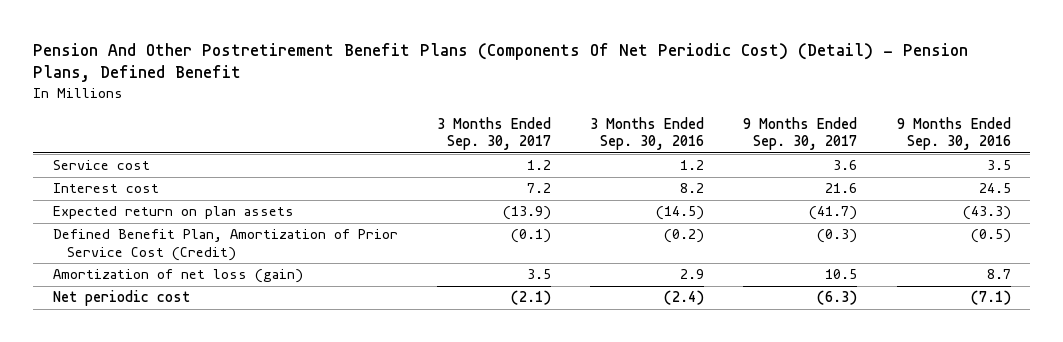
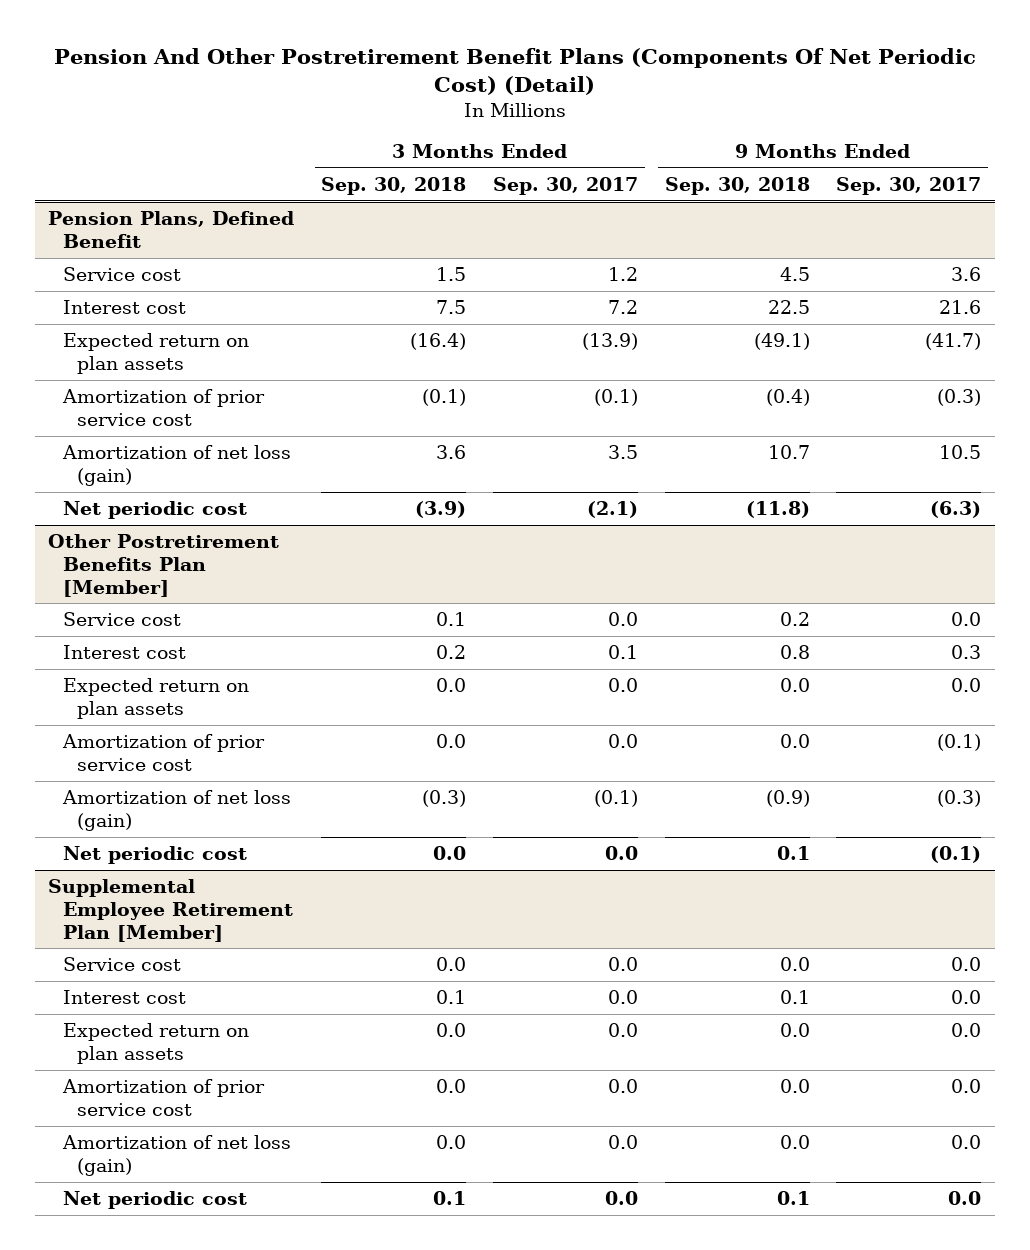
[33,42,969,83] Pension And Other Postretirement Benefit Plans (Components Of Net Periodic Cost) (Detail) - Pension Plans, Defined Benefit -> [53,47,976,95] Pension And Other Postretirement Benefit Plans (Components Of Net Periodic Cost) (Detail)
[590,117,705,151] 3 Months Ended Sep. 30, 2016 -> none
[896,117,1011,151] 9 Months Ended Sep. 30, 2016 -> none
none -> [321,176,467,195] Sep. 30, 2018
none -> [664,176,810,195] Sep. 30, 2018
none -> [48,211,295,248] Pension Plans, Defined Benefit
[52,229,398,261] Defined Benefit Plan, Amortization of Prior Service Cost (Credit) -> [61,389,265,426] Amortization of prior service cost
none -> [48,534,280,597] Other Postretirement Benefits Plan [Member]
none -> [62,612,181,627] Service cost
none -> [62,645,186,660] Interest cost
none -> [62,678,249,719] Expected return on plan assets
none -> [61,734,265,771] Amortization of prior service cost
none -> [61,790,291,831] Amortization of net loss (gain)
none -> [62,846,247,865] Net periodic cost
none -> [48,879,293,942] Supplemental Employee Retirement Plan [Member]
none -> [62,957,181,972] Service cost
none -> [62,990,186,1005] Interest cost
none -> [62,1023,249,1064] Expected return on plan assets
none -> [61,1079,265,1116] Amortization of prior service cost
none -> [61,1135,291,1176] Amortization of net loss (gain)
none -> [62,1191,247,1210] Net periodic cost

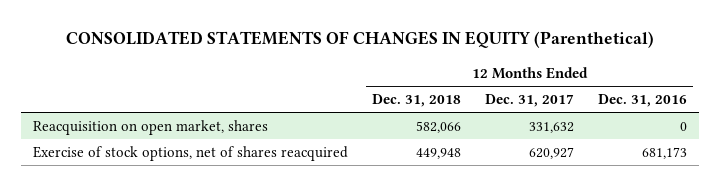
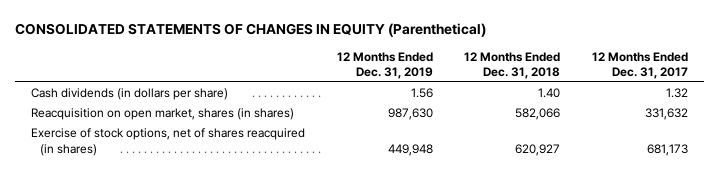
[598,94,688,108] Dec. 31, 2016 -> none
none -> [336,51,433,79] 12 Months Ended Dec. 31, 2019
none -> [30,88,228,101] Cash dividends (in dollars per share)
[32,120,268,136] Reacquisition on open market, shares -> [30,108,294,121] Reacquisition on open market, shares (in shares)
[32,146,348,162] Exercise of stock options, net of shares reacquired -> [30,128,305,156] Exercise of stock options, net of shares reacquired (in shares)
[415,148,461,160] 449,948 -> [515,143,561,156] 620,927
[529,147,575,160] 620,927 -> [647,143,689,156] 681,173

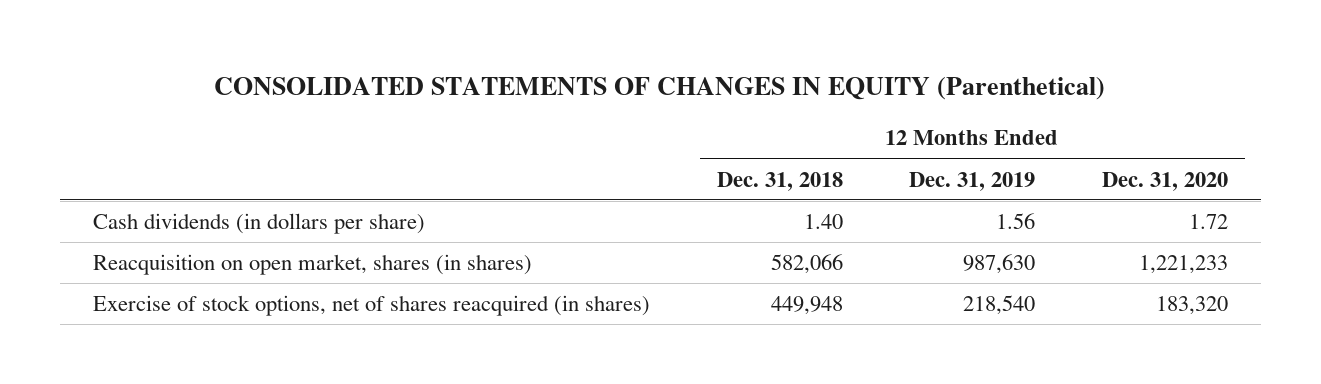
[592,51,689,79] 12 Months Ended Dec. 31, 2017 -> none
none -> [1102,171,1229,191] Dec. 31, 2020
[387,143,433,156] 449,948 -> [963,295,1036,316] 218,540
[515,143,561,156] 620,927 -> [770,296,843,316] 449,948

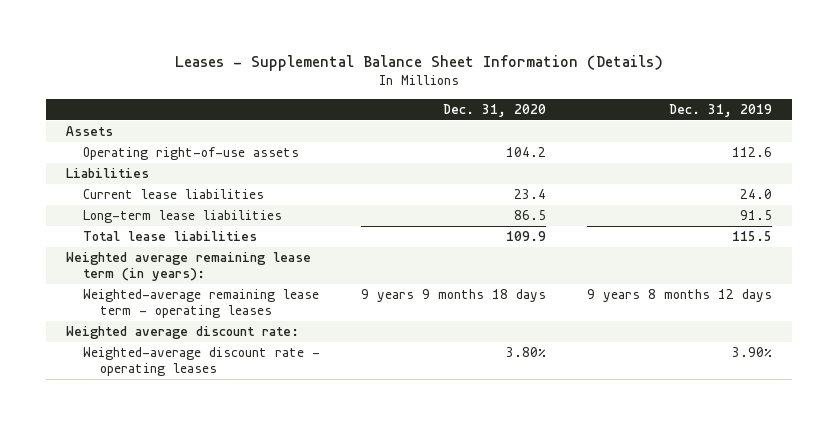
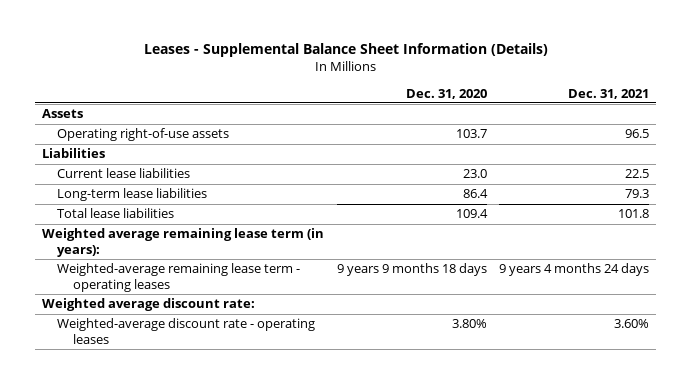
[668,104,772,118] Dec. 31, 2019 -> none
none -> [568,88,650,99] Dec. 31, 2021
[505,147,546,158] 104.2 -> [455,129,487,139] 103.7
[513,189,546,200] 23.4 -> [462,169,487,179] 23.0
[513,210,546,221] 86.5 -> [462,189,488,199] 86.4
[505,231,546,242] 109.9 -> [455,209,488,219] 109.4

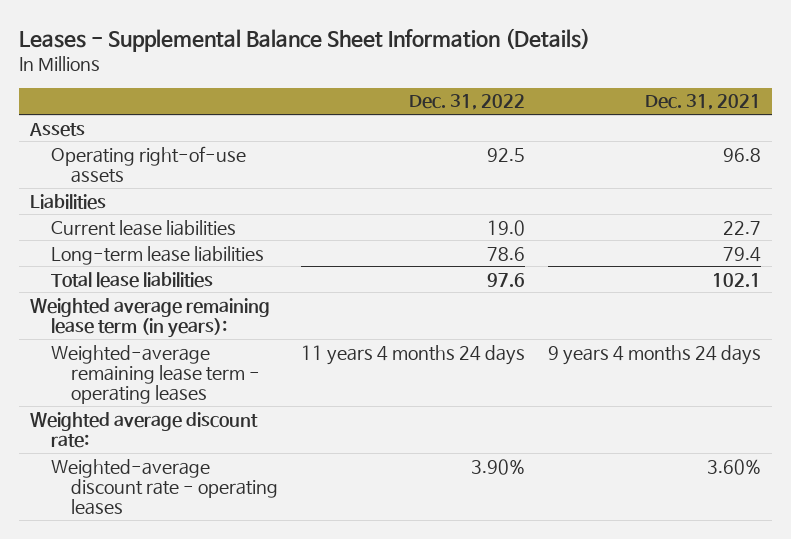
[405,88,487,99] Dec. 31, 2020 -> none
none -> [408,94,525,111] Dec. 31, 2022
[625,129,650,139] 96.5 -> [722,147,761,162] 96.8
[625,169,650,179] 22.5 -> [722,220,761,235] 22.7
[625,189,650,199] 79.3 -> [722,246,761,262] 79.4
[618,209,650,219] 101.8 -> [711,272,761,287] 102.1

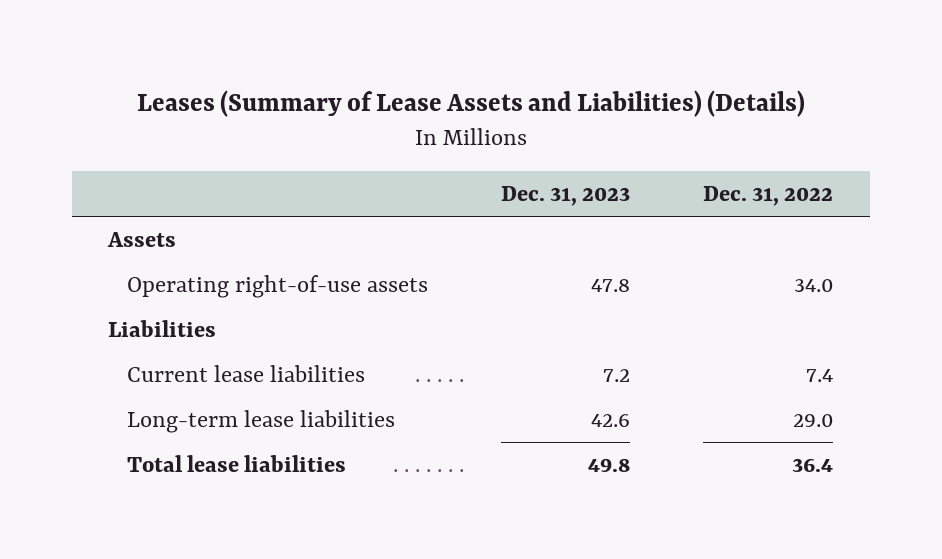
[18,28,590,53] Leases - Supplemental Balance Sheet Information (Details) -> [136,89,805,117] Leases (Summary of Lease Assets and Liabilities) (Details)
[644,94,761,111] Dec. 31, 2021 -> none
none -> [501,185,631,206] Dec. 31, 2023
[486,147,525,162] 92.5 -> [794,278,834,292] 34.0
[30,297,271,338] Weighted average remaining lease term (in years): -> none
[50,344,260,405] Weighted-average remaining lease term - operating leases -> none
[30,411,259,448] Weighted average discount rate: -> none
[50,458,278,516] Weighted-average discount rate - operating leases -> none
[486,219,525,236] 19.0 -> [806,368,834,382] 7.4
[486,246,525,261] 78.6 -> [793,413,834,427] 29.0
[486,272,525,287] 97.6 -> [792,457,834,472] 36.4

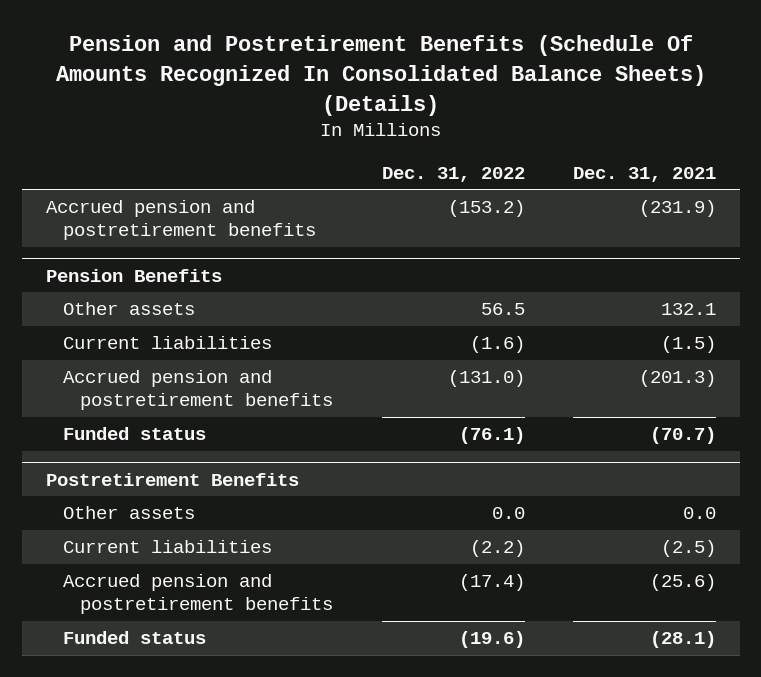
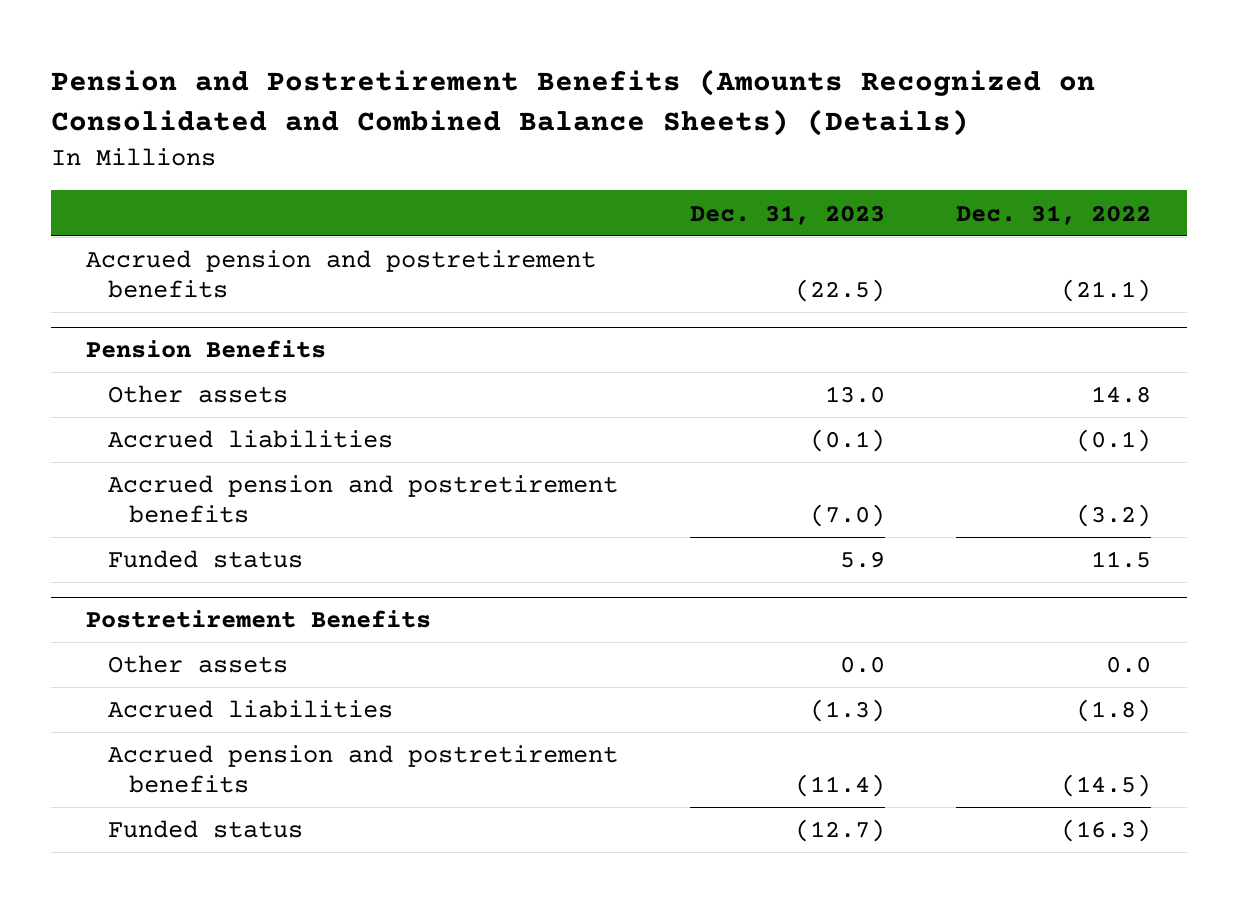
[55,35,706,116] Pension and Postretirement Benefits (Schedule Of Amounts Recognized In Consolidated Balance Sheets) (Details) -> [50,69,1095,137] Pension and Postretirement Benefits (Amounts Recognized on Consolidated and Combined Balance Sheets) (Details)
[572,166,716,182] Dec. 31, 2021 -> none
none -> [689,204,885,225] Dec. 31, 2023
[447,200,525,218] (153.2) -> [1061,279,1152,303] (21.1)
[480,303,525,316] 56.5 -> [1091,386,1152,404] 14.8
[63,336,273,350] Current liabilities -> [107,430,393,449] Accrued liabilities
[469,336,525,354] (1.6) -> [1076,429,1152,453] (0.1)
[447,370,525,388] (131.0) -> [1076,504,1152,528] (3.2)
[458,427,525,445] (76.1) -> [1091,551,1152,569] 11.5
[63,540,273,554] Current liabilities -> [107,700,393,719] Accrued liabilities
[469,540,525,558] (2.2) -> [1076,699,1152,723] (1.8)
[458,574,525,592] (17.4) -> [1061,774,1152,798] (14.5)
[458,631,525,649] (19.6) -> [1061,819,1152,843] (16.3)

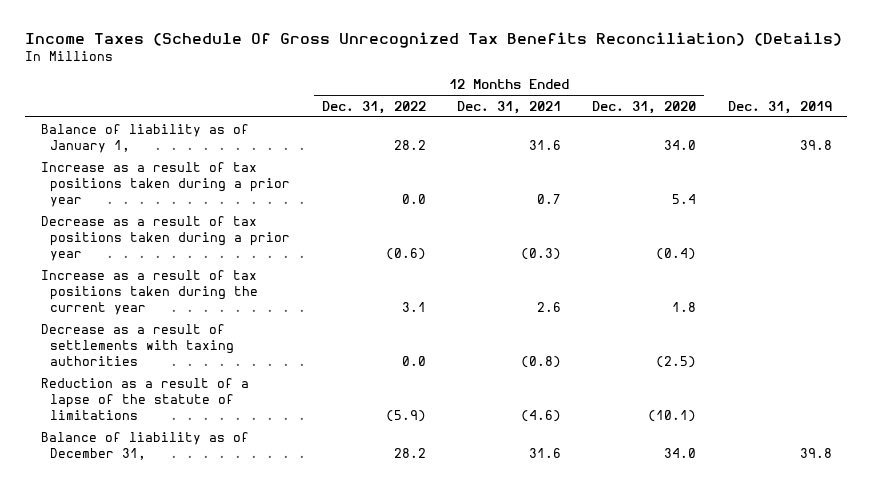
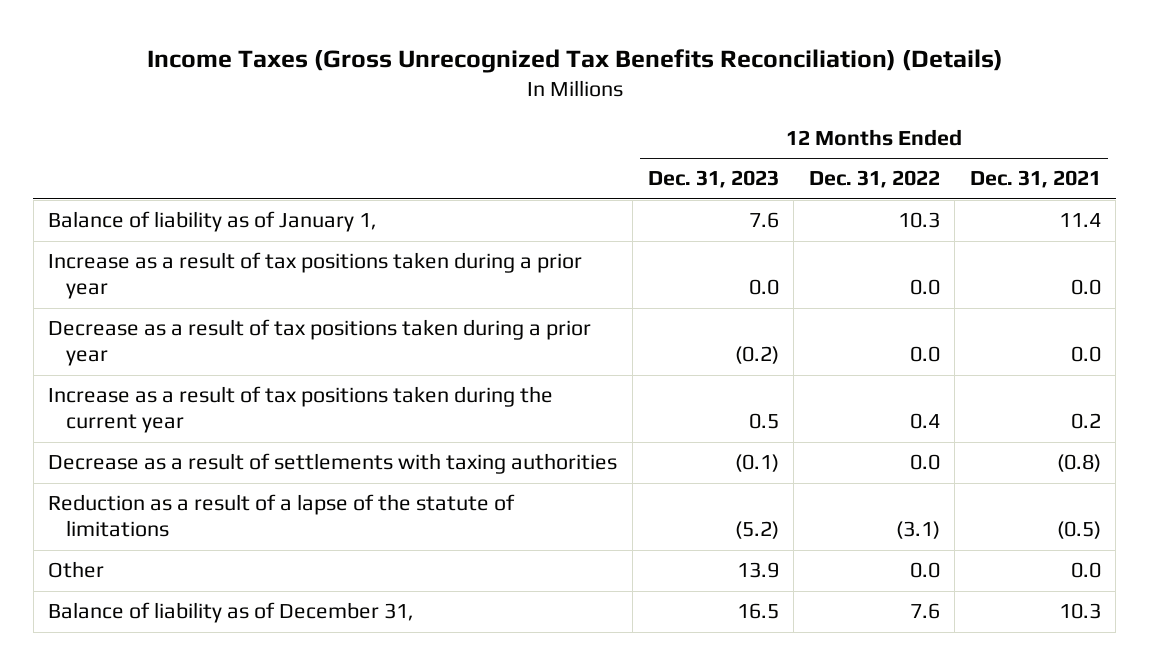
[24,32,842,49] Income Taxes (Schedule Of Gross Unrecognized Tax Benefits Reconciliation) (Details) -> [146,48,1003,73] Income Taxes (Gross Unrecognized Tax Benefits Reconciliation) (Details)
[592,100,697,114] Dec. 31, 2020 -> none
[727,100,832,114] Dec. 31, 2019 -> none
none -> [647,170,779,189] Dec. 31, 2023
[393,139,426,150] 28.2 -> [897,212,940,229] 10.3
[529,139,562,150] 31.6 -> [1058,213,1101,228] 11.4
[537,193,562,204] 0.7 -> [1070,279,1101,296] 0.0
[385,247,426,260] (0.6) -> [909,346,940,363] 0.0
[521,247,562,260] (0.3) -> [1070,346,1101,363] 0.0
[401,301,426,312] 3.1 -> [909,413,940,430] 0.4
[537,301,562,312] 2.6 -> [1070,413,1101,430] 0.2
[385,409,426,422] (5.9) -> [895,521,940,540] (3.1)
[521,409,562,422] (4.6) -> [1056,521,1101,540] (0.5)
none -> [48,561,105,579] Other
[393,447,426,458] 28.2 -> [909,603,940,620] 7.6
[529,447,562,458] 31.6 -> [1058,603,1101,620] 10.3

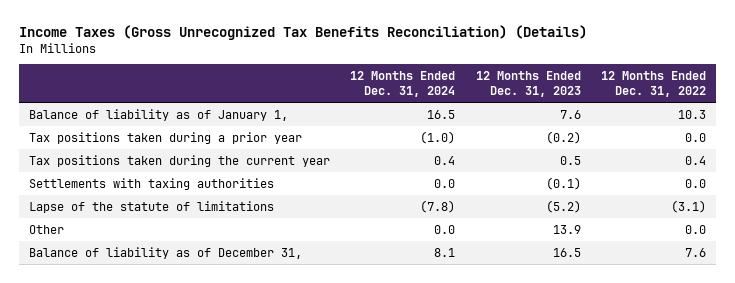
[969,170,1101,189] Dec. 31, 2021 -> none
none -> [350,71,456,97] 12 Months Ended Dec. 31, 2024
[48,252,583,300] Increase as a result of tax positions taken during a prior year -> none
[48,319,592,367] Decrease as a result of tax positions taken during a prior year -> [28,131,302,144] Tax positions taken during a prior year
[48,386,554,434] Increase as a result of tax positions taken during the current year -> [28,154,330,167] Tax positions taken during the current year
[48,453,618,475] Decrease as a result of settlements with taxing authorities -> [28,177,274,190] Settlements with taxing authorities
[48,494,516,538] Reduction as a result of a lapse of the statute of limitations -> [28,200,274,213] Lapse of the statute of limitations

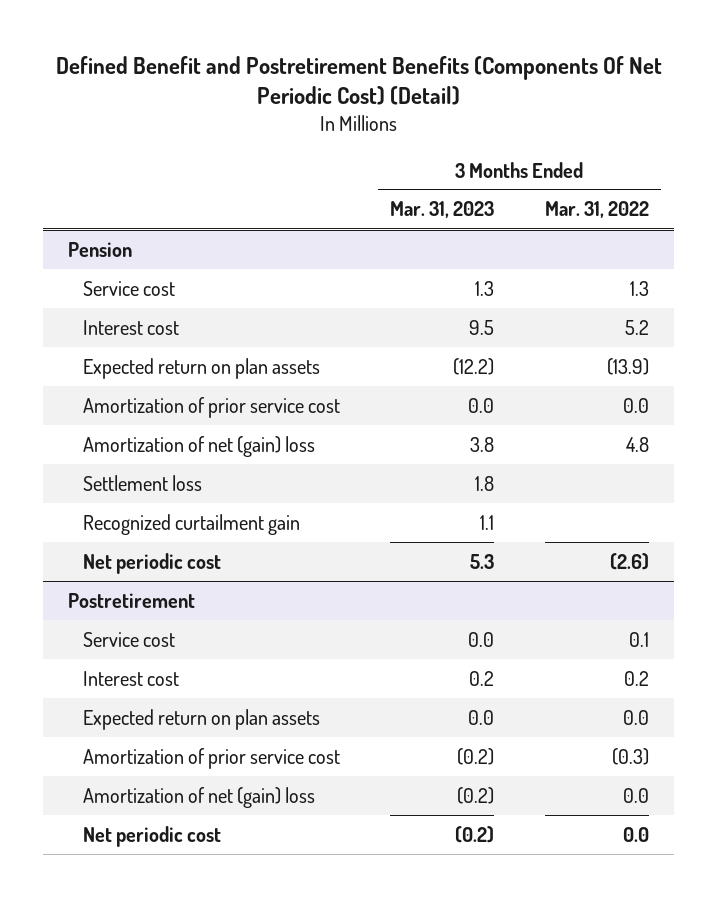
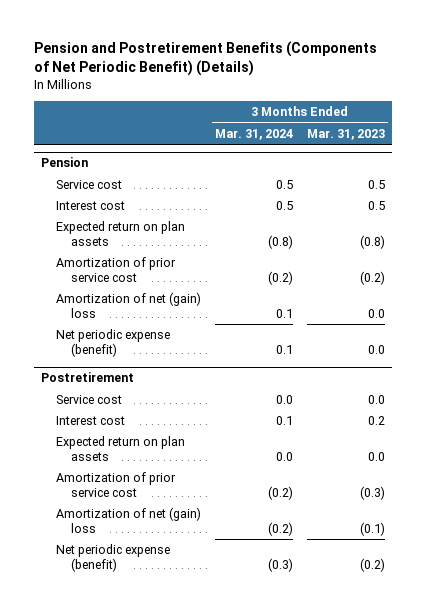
[55,55,662,106] Defined Benefit and Postretirement Benefits (Components Of Net Periodic Cost) (Detail) -> [34,41,378,77] Pension and Postretirement Benefits (Components of Net Periodic Benefit) (Details)
[544,201,649,219] Mar. 31, 2022 -> none
none -> [214,128,293,140] Mar. 31, 2024
[82,474,202,491] Settlement loss -> none
[82,513,300,535] Recognized curtailment gain -> none
[475,280,495,296] 1.3 -> [367,180,385,190] 0.5
[469,319,495,335] 9.5 -> [367,201,385,211] 0.5
[453,357,495,375] (12.2) -> [359,234,385,249] (0.8)
[468,397,495,413] 0.0 -> [359,270,385,285] (0.2)
[470,436,495,452] 3.8 -> [367,308,385,318] 0.0
[82,552,221,574] Net periodic cost -> [56,329,171,357] Net periodic expense (benefit)
[470,553,495,569] 5.3 -> [367,344,385,354] 0.0
[457,747,495,765] (0.2) -> [359,485,385,500] (0.3)
[457,786,495,804] (0.2) -> [359,521,385,536] (0.1)
[82,825,221,847] Net periodic cost -> [56,544,171,572] Net periodic expense (benefit)

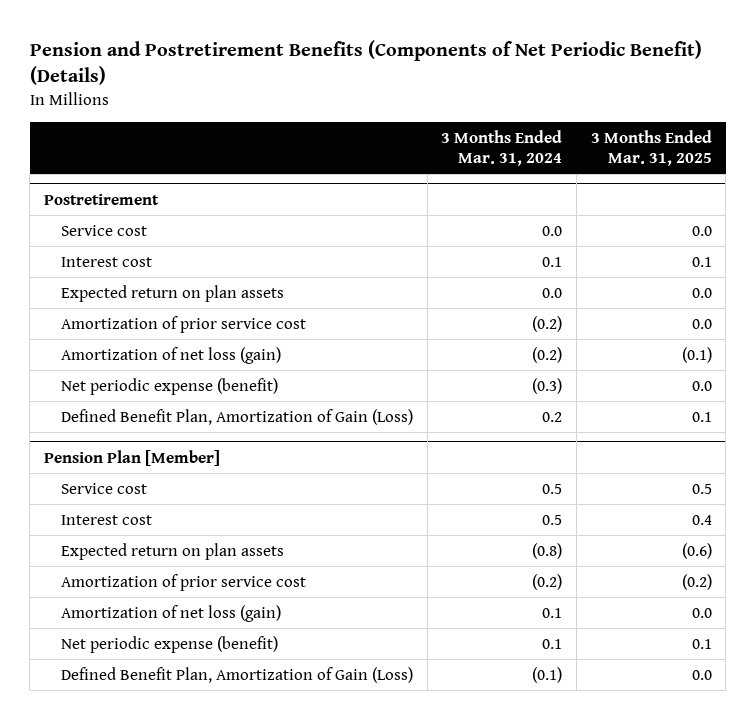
[306,128,385,140] Mar. 31, 2023 -> none
none -> [590,130,712,166] 3 Months Ended Mar. 31, 2025
[41,157,89,168] Pension -> none
[56,180,123,190] Service cost -> none
[56,201,126,211] Interest cost -> none
[56,221,186,246] Expected return on plan assets -> none
[56,257,177,282] Amortization of prior service cost -> none
[56,292,202,318] Amortization of net (gain) loss -> none
[56,329,171,357] Net periodic expense (benefit) -> none
[56,507,202,533] Amortization of net (gain) loss -> [61,346,282,364] Amortization of net loss (gain)
none -> [61,408,414,425] Defined Benefit Plan, Amortization of Gain (Loss)
none -> [43,449,220,466] Pension Plan [Member]
none -> [61,482,148,494] Service cost
none -> [61,514,153,525] Interest cost
none -> [61,542,285,560] Expected return on plan assets
none -> [61,573,307,591] Amortization of prior service cost
none -> [61,604,282,622] Amortization of net loss (gain)
none -> [61,635,279,653] Net periodic expense (benefit)
none -> [61,666,414,683] Defined Benefit Plan, Amortization of Gain (Loss)

